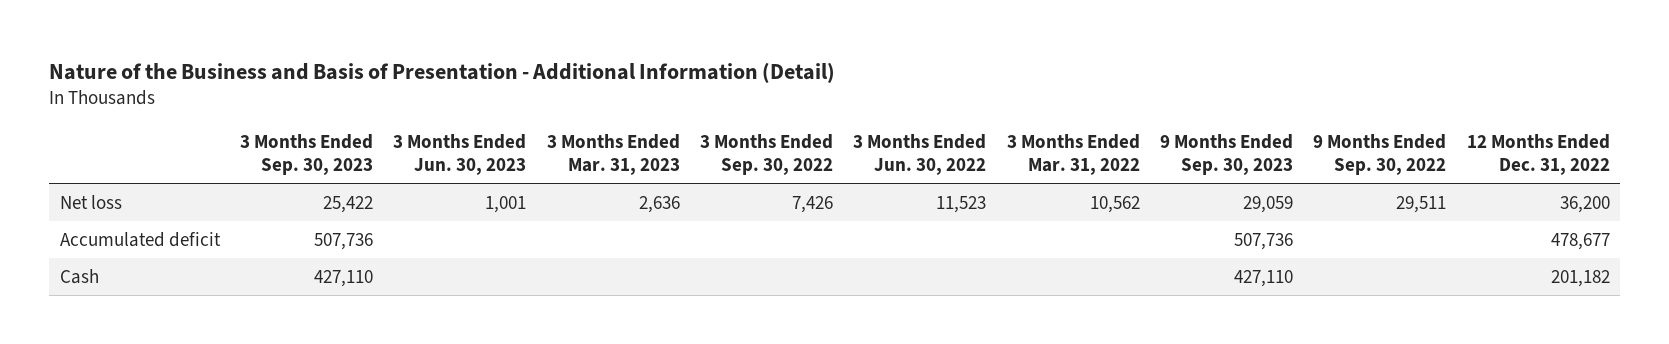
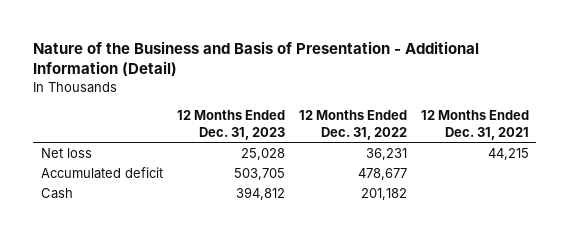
[239,134,373,175] 3 Months Ended Sep. 30, 2023 -> none
[393,134,527,175] 3 Months Ended Jun. 30, 2023 -> none
[546,134,680,175] 3 Months Ended Mar. 31, 2023 -> none
[699,134,833,175] 3 Months Ended Sep. 30, 2022 -> none
[853,134,987,175] 3 Months Ended Jun. 30, 2022 -> none
[1006,134,1140,175] 3 Months Ended Mar. 31, 2022 -> none
[1160,134,1294,175] 9 Months Ended Sep. 30, 2023 -> none
[1313,134,1447,175] 9 Months Ended Sep. 30, 2022 -> none
none -> [176,110,285,140] 12 Months Ended Dec. 31, 2023
none -> [421,110,530,140] 12 Months Ended Dec. 31, 2021
[1559,195,1610,213] 36,200 -> [365,147,407,160] 36,231

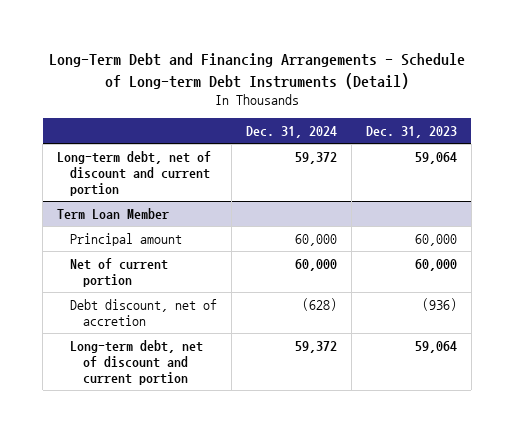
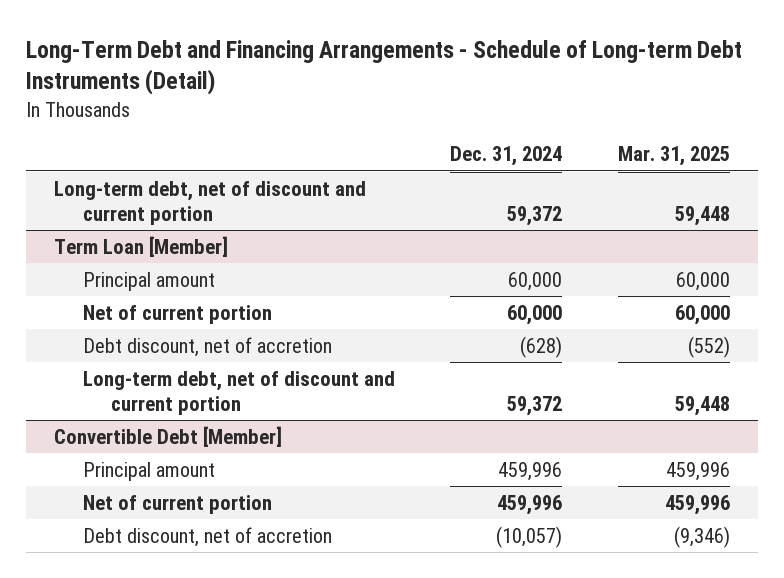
[365,126,457,139] Dec. 31, 2023 -> none
none -> [618,146,731,167] Mar. 31, 2025
[57,208,170,220] Term Loan Member -> [53,235,228,257] Term Loan [Member]
none -> [53,425,282,447] Convertible Debt [Member]
none -> [82,461,215,481] Principal amount
none -> [82,494,272,514] Net of current portion
none -> [82,526,332,547] Debt discount, net of accretion

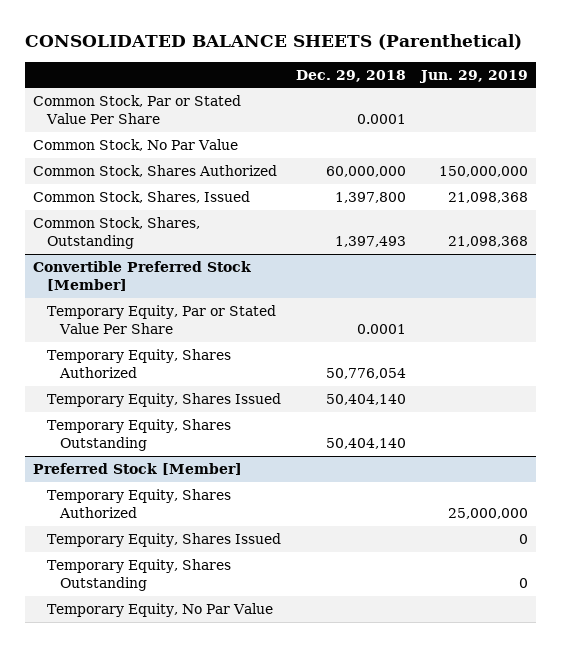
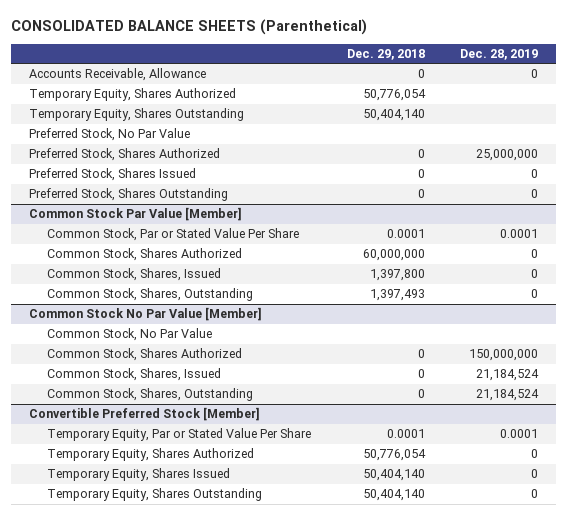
[418,69,528,83] Jun. 29, 2019 -> none
none -> [460,49,539,61] Dec. 28, 2019
none -> [29,68,207,82] Accounts Receivable, Allowance
none -> [29,88,237,102] Temporary Equity, Shares Authorized
none -> [29,108,245,122] Temporary Equity, Shares Outstanding
none -> [29,128,191,142] Preferred Stock, No Par Value
none -> [29,148,221,162] Preferred Stock, Shares Authorized
none -> [29,168,197,182] Preferred Stock, Shares Issued
none -> [29,188,229,202] Preferred Stock, Shares Outstanding
none -> [29,207,243,222] Common Stock Par Value [Member]
[33,139,239,152] Common Stock, No Par Value -> none
none -> [29,307,263,322] Common Stock No Par Value [Member]
none -> [47,328,213,342] Common Stock, No Par Value
none -> [47,348,243,362] Common Stock, Shares Authorized
none -> [47,368,222,382] Common Stock, Shares, Issued
none -> [47,388,254,402] Common Stock, Shares, Outstanding
[33,463,243,476] Preferred Stock [Member] -> none
[46,489,231,519] Temporary Equity, Shares Authorized -> none
[46,533,281,548] Temporary Equity, Shares Issued -> none
[46,559,231,592] Temporary Equity, Shares Outstanding -> none
[46,603,273,618] Temporary Equity, No Par Value -> none

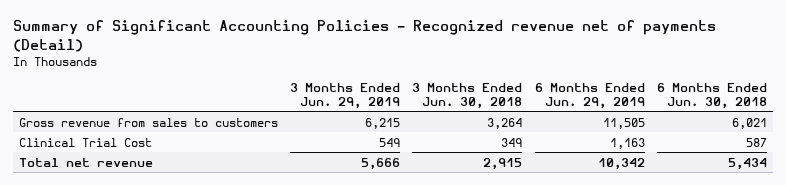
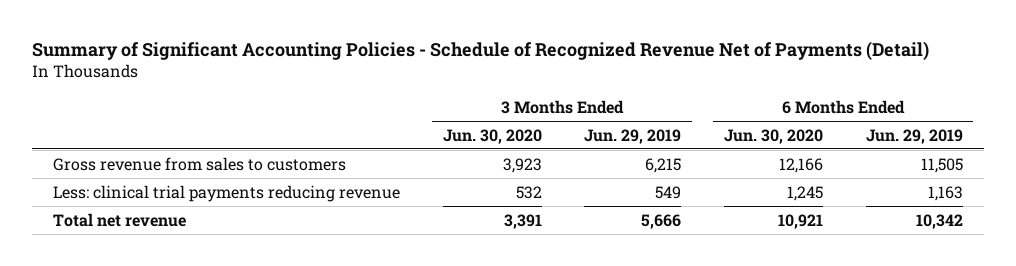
[12,20,716,52] Summary of Significant Accounting Policies - Recognized revenue net of payments (Detail) -> [31,41,929,61] Summary of Significant Accounting Policies - Schedule of Recognized Revenue Net of Payments (Detail)
[412,83,523,109] 3 Months Ended Jun. 30, 2018 -> none
[656,83,767,109] 6 Months Ended Jun. 30, 2018 -> none
none -> [442,128,542,144] Jun. 30, 2020
none -> [723,128,823,144] Jun. 30, 2020
[18,137,152,147] Clinical Trial Cost -> [52,184,400,202] Less: clinical trial payments reducing revenue

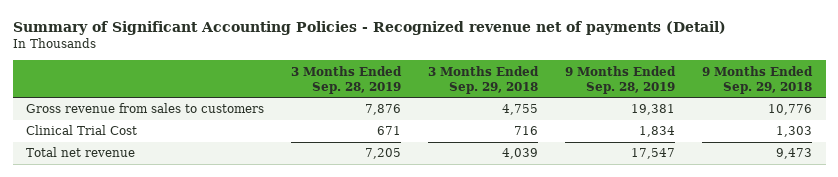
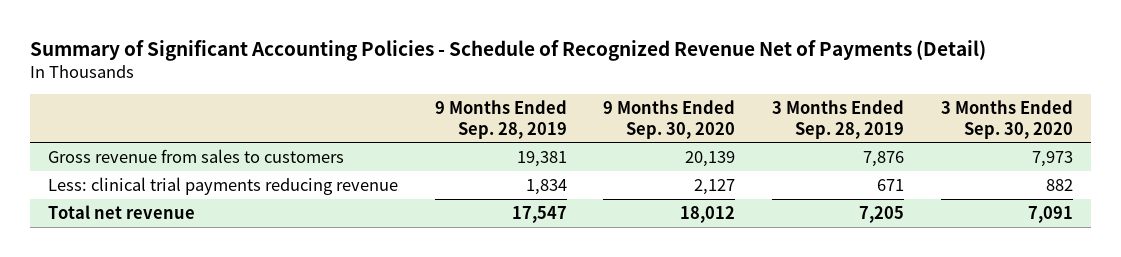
[12,20,726,35] Summary of Significant Accounting Policies - Recognized revenue net of payments (Detail) -> [29,39,986,61] Summary of Significant Accounting Policies - Schedule of Recognized Revenue Net of Payments (Detail)
[428,65,540,94] 3 Months Ended Sep. 29, 2018 -> none
[702,65,814,94] 9 Months Ended Sep. 29, 2018 -> none
none -> [603,100,736,139] 9 Months Ended Sep. 30, 2020
none -> [940,100,1073,139] 3 Months Ended Sep. 30, 2020
[26,125,138,136] Clinical Trial Cost -> [48,176,399,195] Less: clinical trial payments reducing revenue

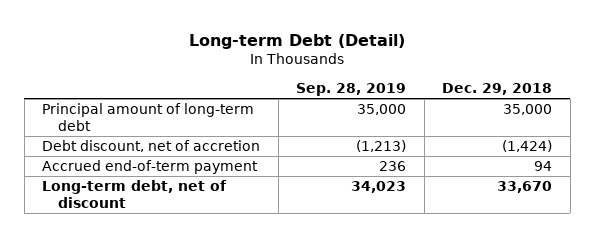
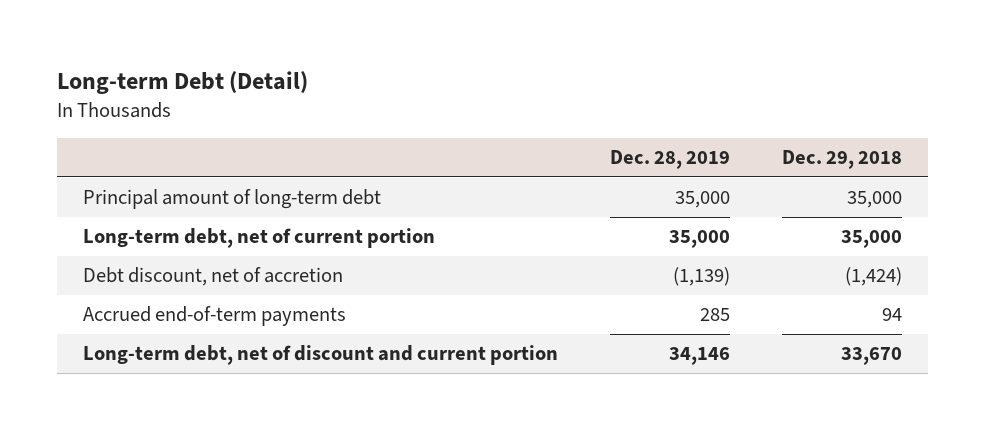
[296,83,407,97] Sep. 28, 2019 -> none
none -> [609,150,730,170] Dec. 28, 2019
none -> [82,228,435,249] Long-term debt, net of current portion
[42,160,259,175] Accrued end-of-term payment -> [82,306,346,327] Accrued end-of-term payments
[42,180,228,208] Long-term debt, net of discount -> [82,345,558,366] Long-term debt, net of discount and current portion

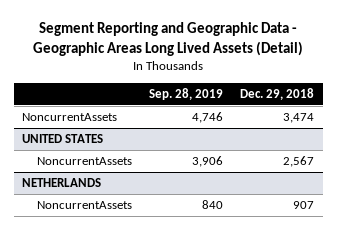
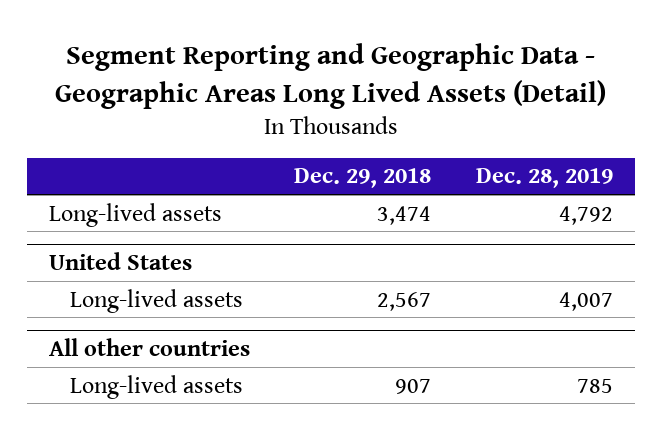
[148,87,223,100] Sep. 28, 2019 -> none
none -> [475,168,613,189] Dec. 28, 2019
[22,178,102,188] NETHERLANDS -> none
[22,113,118,122] NoncurrentAssets -> [49,202,223,227] Long-lived assets
[22,134,104,144] UNITED STATES -> [49,252,193,271] United States
[36,157,132,166] NoncurrentAssets -> [70,288,244,313] Long-lived assets
none -> [49,338,251,357] All other countries
[36,201,132,210] NoncurrentAssets -> [70,374,244,399] Long-lived assets

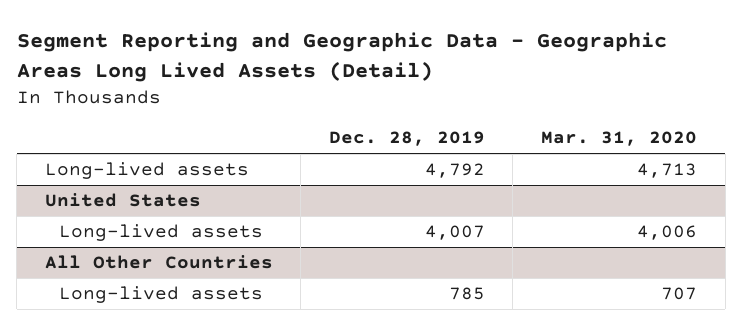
[294,168,432,189] Dec. 29, 2018 -> none
none -> [541,131,698,147] Mar. 31, 2020
[49,338,251,357] All other countries -> [44,255,273,270] All Other Countries

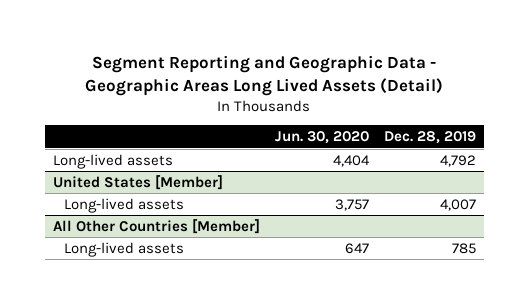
[541,131,698,147] Mar. 31, 2020 -> none
none -> [274,131,369,145] Jun. 30, 2020
[44,193,201,208] United States -> [52,174,223,190] United States [Member]
[44,255,273,270] All Other Countries -> [52,218,260,234] All Other Countries [Member]

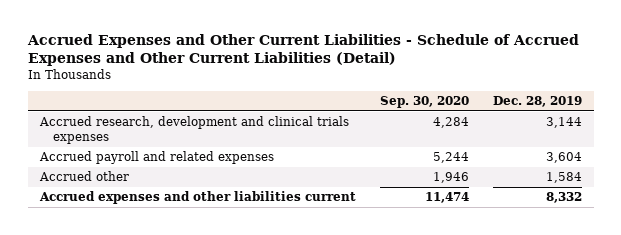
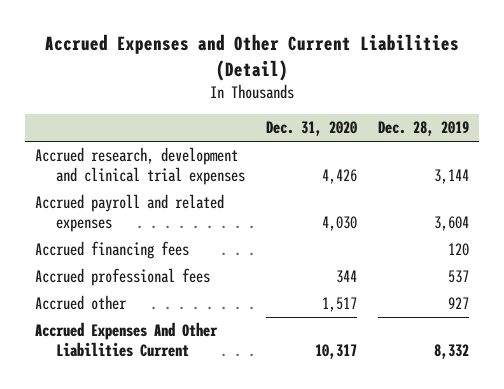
[26,34,579,67] Accrued Expenses and Other Current Liabilities - Schedule of Accrued Expenses and Other Current Liabilities (Detail) -> [45,34,460,81] Accrued Expenses and Other Current Liabilities (Detail)
[379,95,469,108] Sep. 30, 2020 -> none
none -> [265,121,357,137] Dec. 31, 2020
[38,116,349,144] Accrued research, development and clinical trials expenses -> [35,147,245,185] Accrued research, development and clinical trial expenses
none -> [35,241,190,260] Accrued financing fees
none -> [35,268,211,287] Accrued professional fees
[545,172,582,184] 1,584 -> [447,297,469,310] 927
[38,191,356,205] Accrued expenses and other liabilities current -> [35,322,219,357] Accrued Expenses And Other Liabilities Current

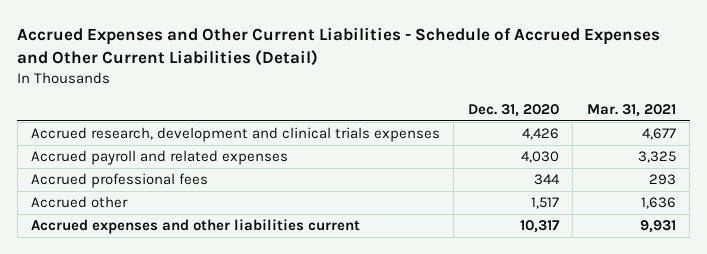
[45,34,460,81] Accrued Expenses and Other Current Liabilities (Detail) -> [17,26,661,66] Accrued Expenses and Other Current Liabilities - Schedule of Accrued Expenses and Other Current Liabilities (Detail)
[377,121,469,137] Dec. 28, 2019 -> none
none -> [586,103,676,117] Mar. 31, 2021
[35,147,245,185] Accrued research, development and clinical trial expenses -> [30,127,440,143] Accrued research, development and clinical trials expenses
[35,241,190,260] Accrued financing fees -> none
[35,322,219,357] Accrued Expenses And Other Liabilities Current -> [30,219,360,235] Accrued expenses and other liabilities current

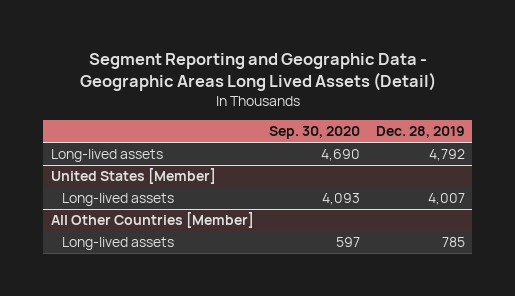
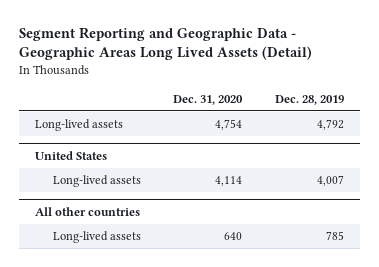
[269,126,361,140] Sep. 30, 2020 -> none
none -> [173,94,244,105] Dec. 31, 2020
[50,168,216,185] United States [Member] -> [35,150,108,160] United States
[50,212,254,229] All Other Countries [Member] -> [35,206,141,216] All other countries

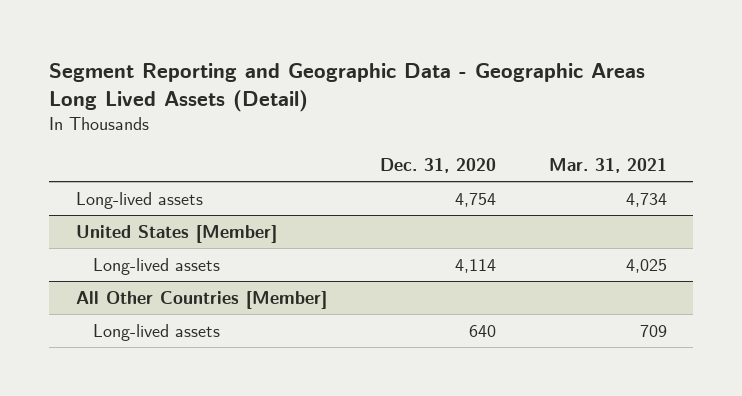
[275,94,345,105] Dec. 28, 2019 -> none
none -> [548,158,667,174] Mar. 31, 2021
[35,150,108,160] United States -> [75,224,277,243] United States [Member]
[35,206,141,216] All other countries -> [75,290,327,309] All Other Countries [Member]

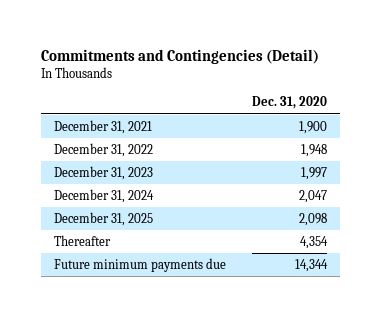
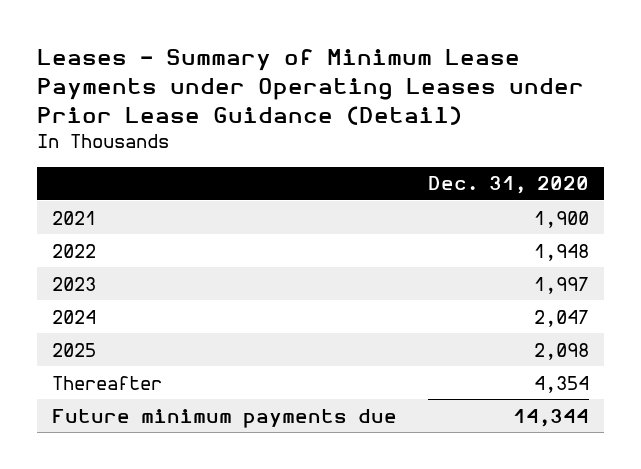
[41,48,320,64] Commitments and Contingencies (Detail) -> [36,49,584,126] Leases - Summary of Minimum Lease Payments under Operating Leases under Prior Lease Guidance (Detail)
[54,119,153,134] December 31, 2021 -> [51,210,96,225] 2021
[54,142,154,157] December 31, 2022 -> [51,243,96,258] 2022
[54,165,154,180] December 31, 2023 -> [51,276,96,291] 2023
[54,188,155,203] December 31, 2024 -> [51,309,96,324] 2024
[54,211,154,226] December 31, 2025 -> [51,342,96,357] 2025

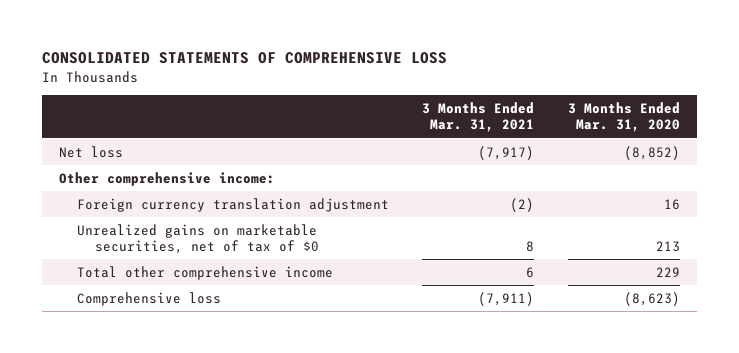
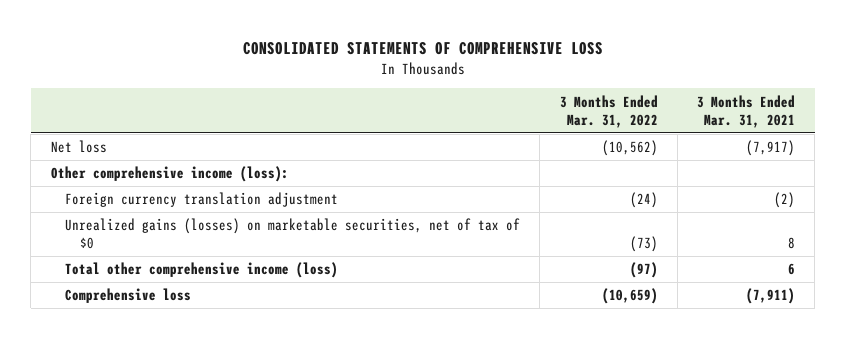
[567,102,680,133] 3 Months Ended Mar. 31, 2020 -> none
none -> [559,94,658,128] 3 Months Ended Mar. 31, 2022
[59,171,276,186] Other comprehensive income: -> [50,166,289,183] Other comprehensive income (loss):
[76,223,319,255] Unrealized gains on marketable securities, net of tax of $0 -> [65,218,521,250] Unrealized gains (losses) on marketable securities, net of tax of $0
[76,265,333,280] Total other comprehensive income -> [65,262,339,279] Total other comprehensive income (loss)

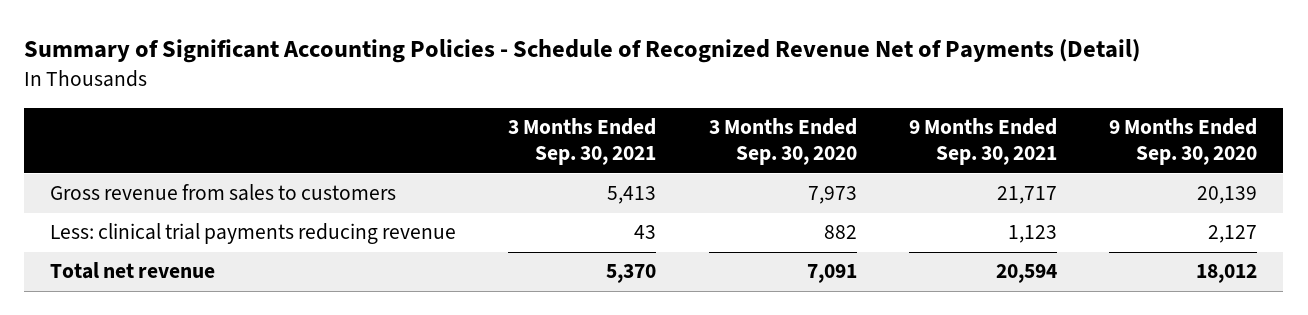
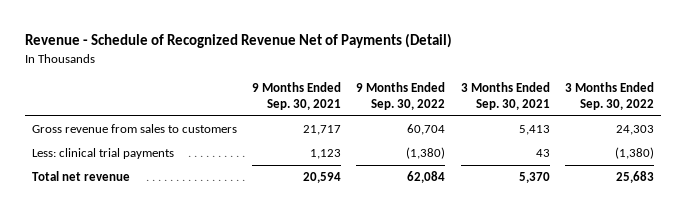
[24,39,1141,64] Summary of Significant Accounting Policies - Schedule of Recognized Revenue Net of Payments (Detail) -> [24,33,452,49] Revenue - Schedule of Recognized Revenue Net of Payments (Detail)
[708,117,857,166] 3 Months Ended Sep. 30, 2020 -> none
[1109,117,1258,166] 9 Months Ended Sep. 30, 2020 -> none
none -> [356,82,446,110] 9 Months Ended Sep. 30, 2022
none -> [564,82,654,110] 3 Months Ended Sep. 30, 2022
[50,223,457,245] Less: clinical trial payments reducing revenue -> [32,148,175,160] Less: clinical trial payments

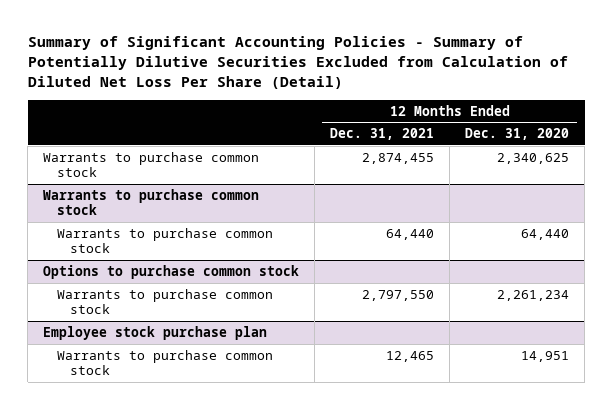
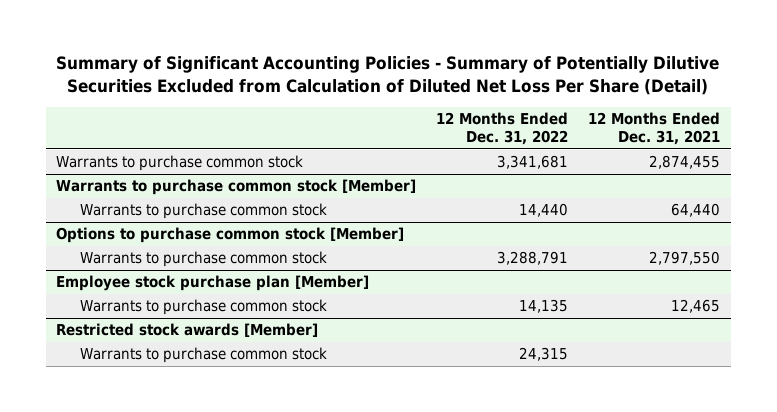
[465,128,570,141] Dec. 31, 2020 -> none
none -> [436,112,569,146] 12 Months Ended Dec. 31, 2022
[43,188,260,216] Warrants to purchase common stock -> [56,179,417,196] Warrants to purchase common stock [Member]
[43,264,300,279] Options to purchase common stock -> [56,227,405,244] Options to purchase common stock [Member]
[43,325,268,340] Employee stock purchase plan -> [56,275,370,292] Employee stock purchase plan [Member]
none -> [56,323,319,338] Restricted stock awards [Member]
none -> [79,347,327,364] Warrants to purchase common stock

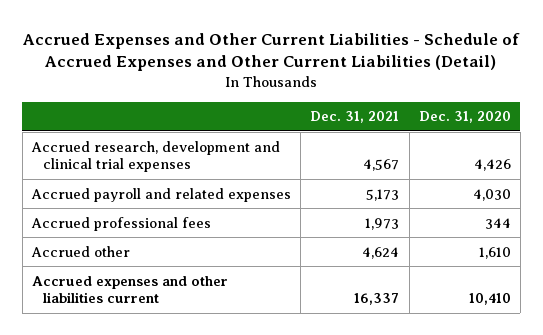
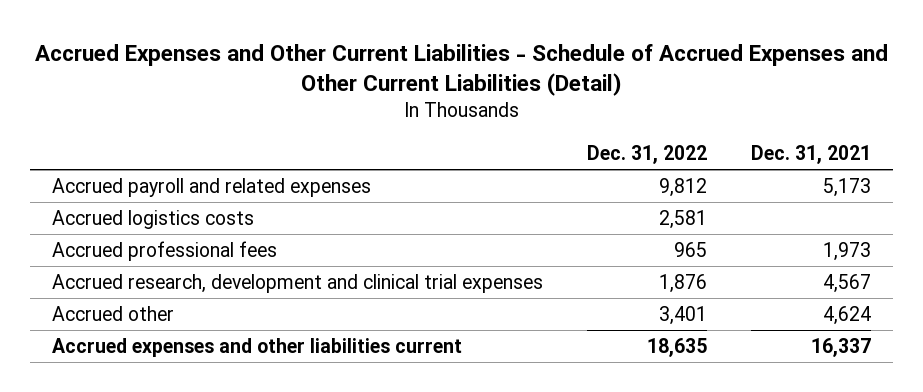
[418,111,511,124] Dec. 31, 2020 -> none
none -> [587,145,708,165] Dec. 31, 2022
none -> [52,210,255,230] Accrued logistics costs
[30,140,280,173] Accrued research, development and clinical trial expenses -> [52,274,544,294] Accrued research, development and clinical trial expenses

